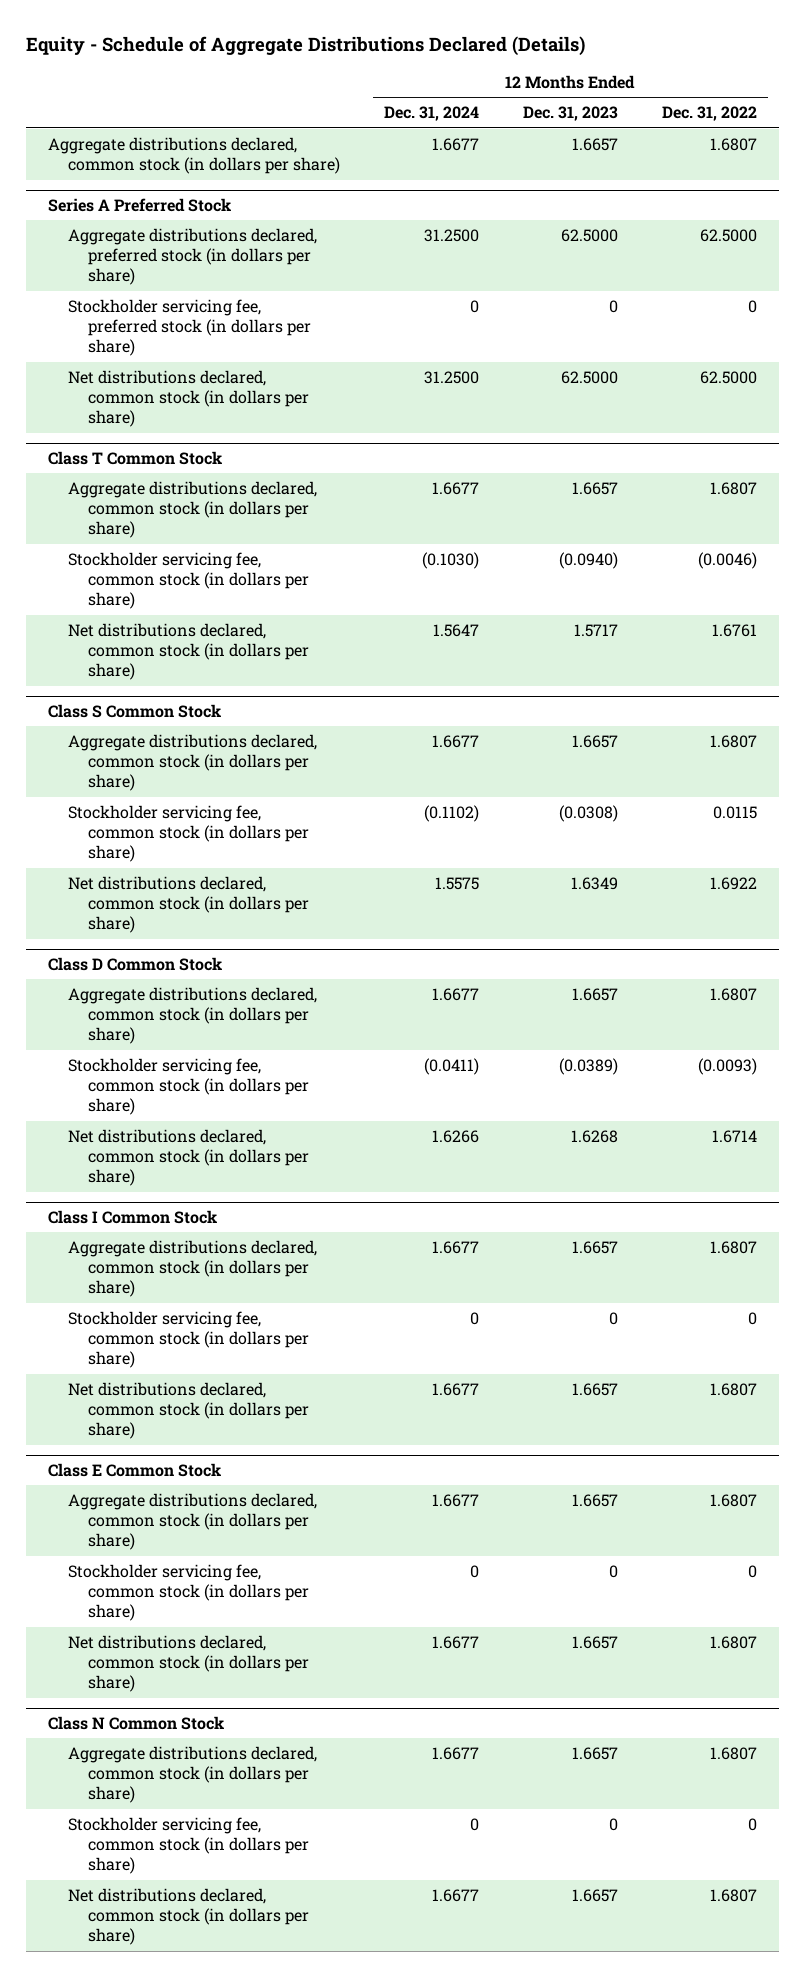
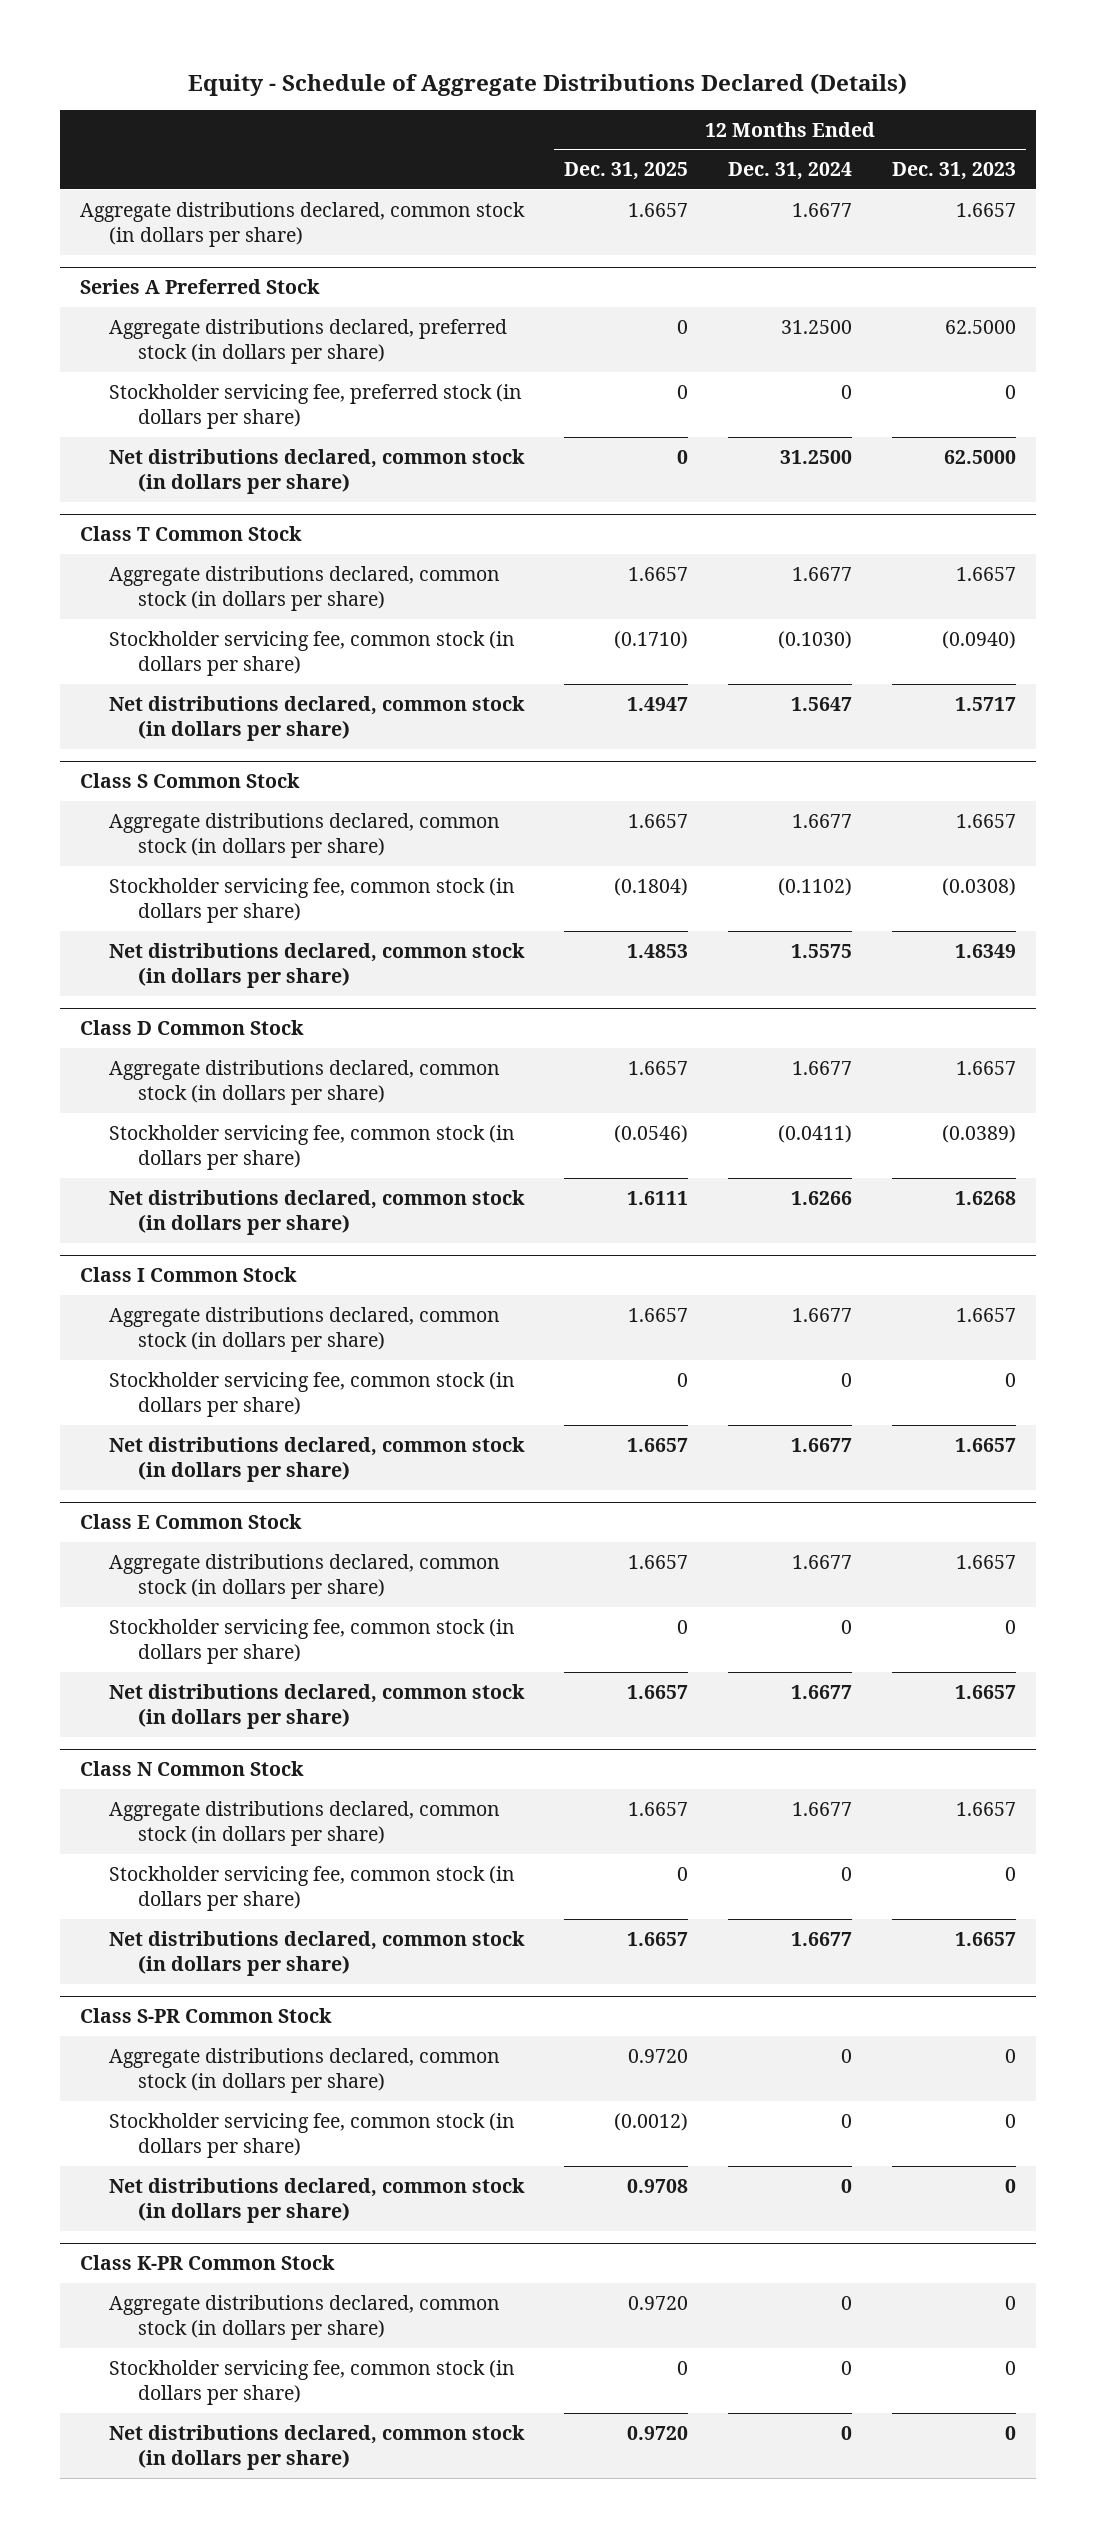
[662,106,758,122] Dec. 31, 2022 -> none
none -> [564,162,689,181] Dec. 31, 2025
none -> [80,2008,333,2024] Class S-PR Common Stock
none -> [109,2047,501,2094] Aggregate distributions declared, common stock (in dollars per share)
none -> [109,2112,516,2159] Stockholder servicing fee, common stock (in dollars per share)
none -> [109,2177,526,2224] Net distributions declared, common stock (in dollars per share)
none -> [80,2255,336,2271] Class K-PR Common Stock
none -> [109,2294,501,2341] Aggregate distributions declared, common stock (in dollars per share)
none -> [109,2359,516,2406] Stockholder servicing fee, common stock (in dollars per share)
none -> [109,2424,526,2471] Net distributions declared, common stock (in dollars per share)

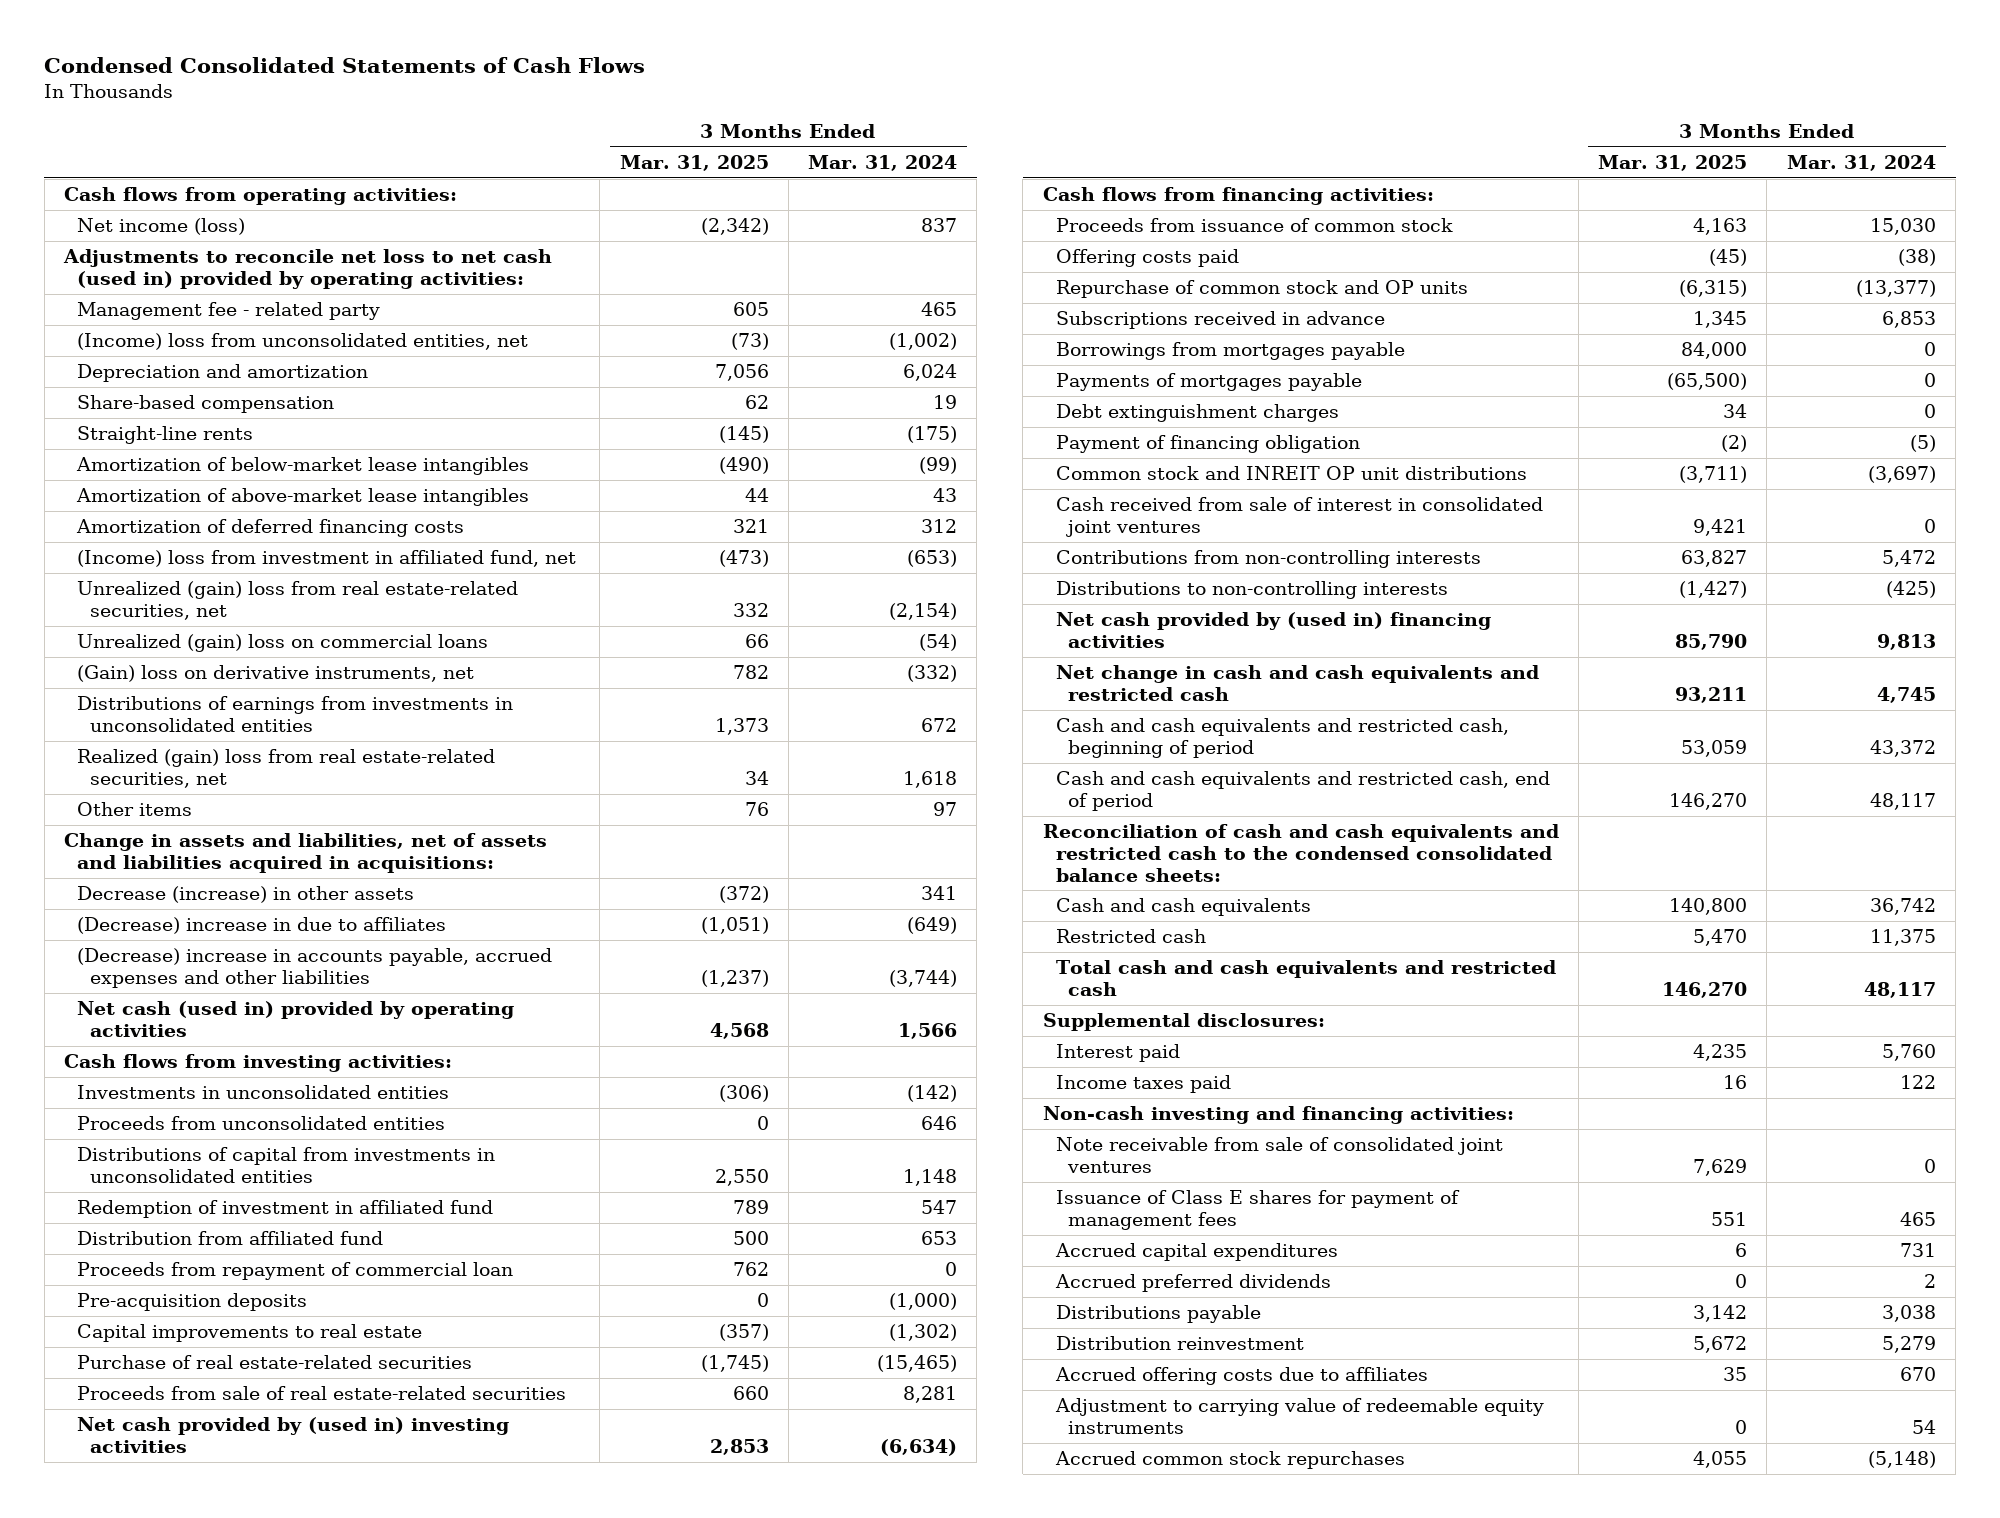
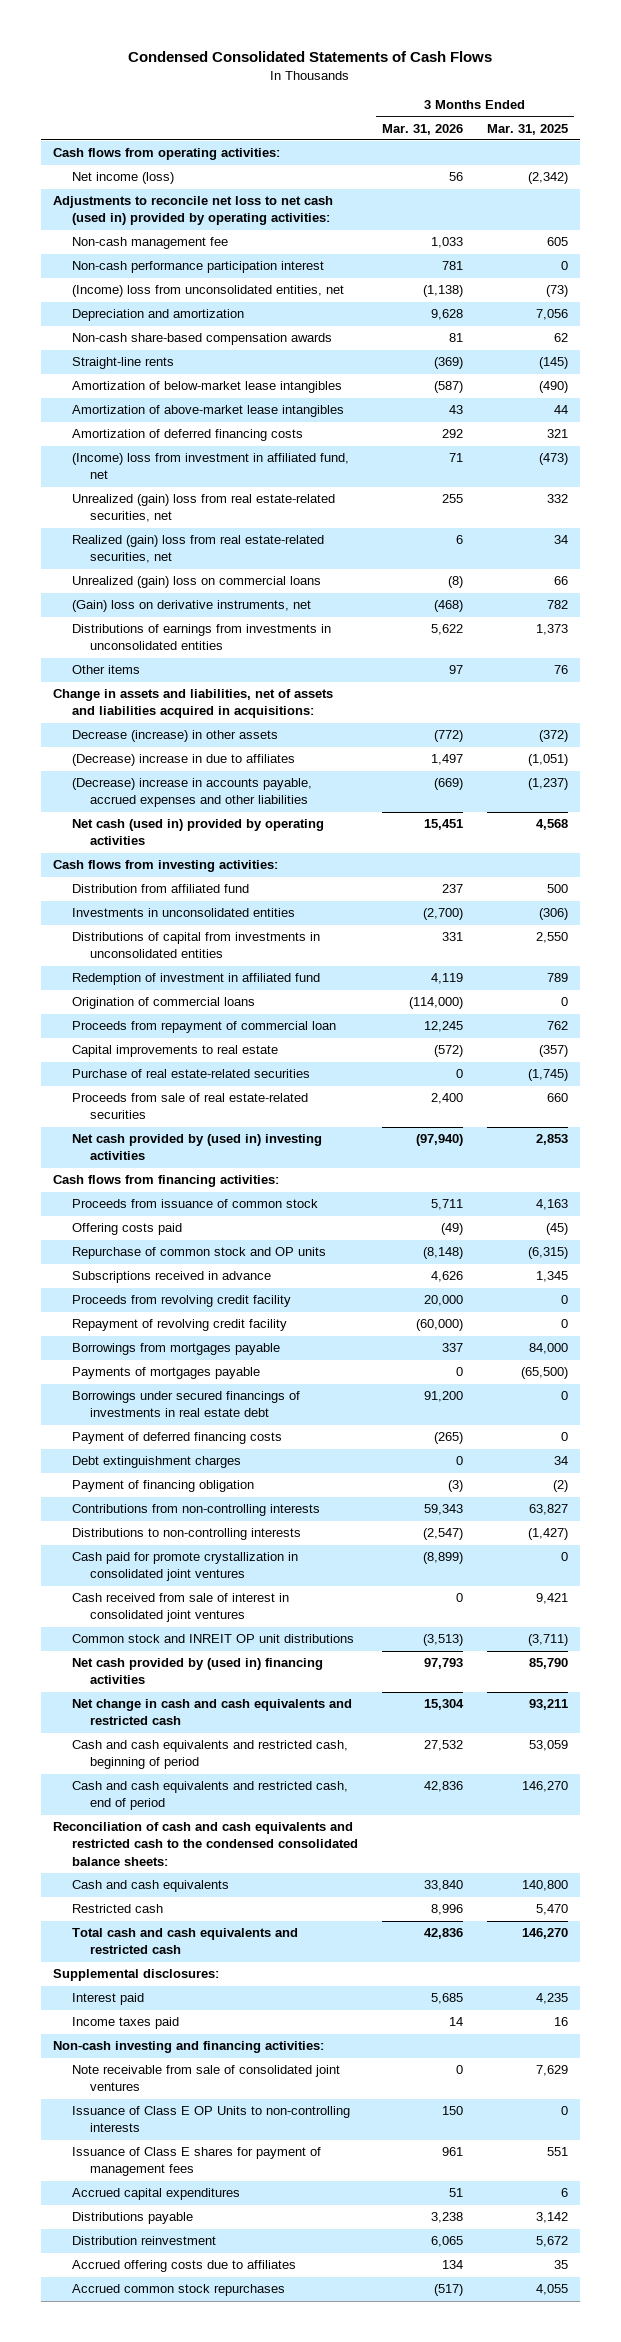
[808,154,958,171] Mar. 31, 2024 -> none
none -> [381,123,463,135] Mar. 31, 2026
[76,302,380,321] Management fee - related party -> [71,237,228,250] Non-cash management fee
none -> [71,261,324,274] Non-cash performance participation interest
[76,395,334,414] Share-based compensation -> [71,333,332,346] Non-cash share-based compensation awards
[76,749,495,788] Realized (gain) loss from real estate-related securities, net -> [71,535,324,564] Realized (gain) loss from real estate-related securities, net
[76,1231,383,1246] Distribution from affiliated fund -> [71,884,249,894] Distribution from affiliated fund
[76,1116,445,1131] Proceeds from unconsolidated entities -> none
none -> [71,997,255,1010] Origination of commercial loans
[76,1293,307,1312] Pre-acquisition deposits -> none
none -> [71,1295,291,1308] Proceeds from revolving credit facility
none -> [71,1319,287,1332] Repayment of revolving credit facility
none -> [71,1391,300,1418] Borrowings under secured financings of investments in real estate debt
none -> [71,1432,282,1445] Payment of deferred financing costs
none -> [71,1552,298,1582] Cash paid for promote crystallization in consolidated joint ventures
[1055,497,1543,537] Cash received from sale of interest in consolidated joint ventures -> [71,1593,289,1623] Cash received from sale of interest in consolidated joint ventures
[1055,466,1527,481] Common stock and INREIT OP unit distributions -> [71,1634,354,1644] Common stock and INREIT OP unit distributions
none -> [71,2106,350,2133] Issuance of Class E OP Units to non-controlling interests
[1054,1274,1331,1293] Accrued preferred dividends -> none
[1054,1398,1544,1434] Adjustment to carrying value of redeemable equity instruments -> none

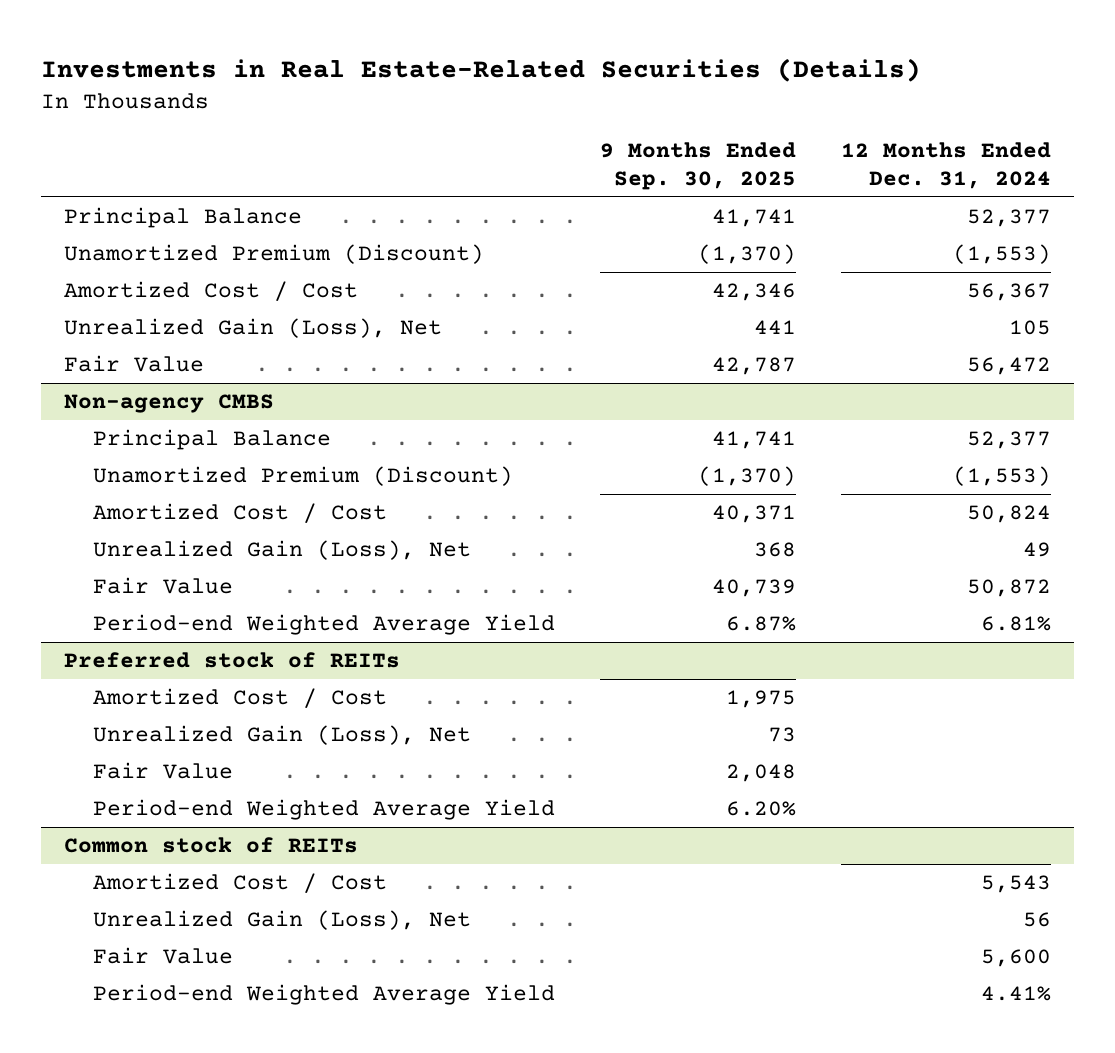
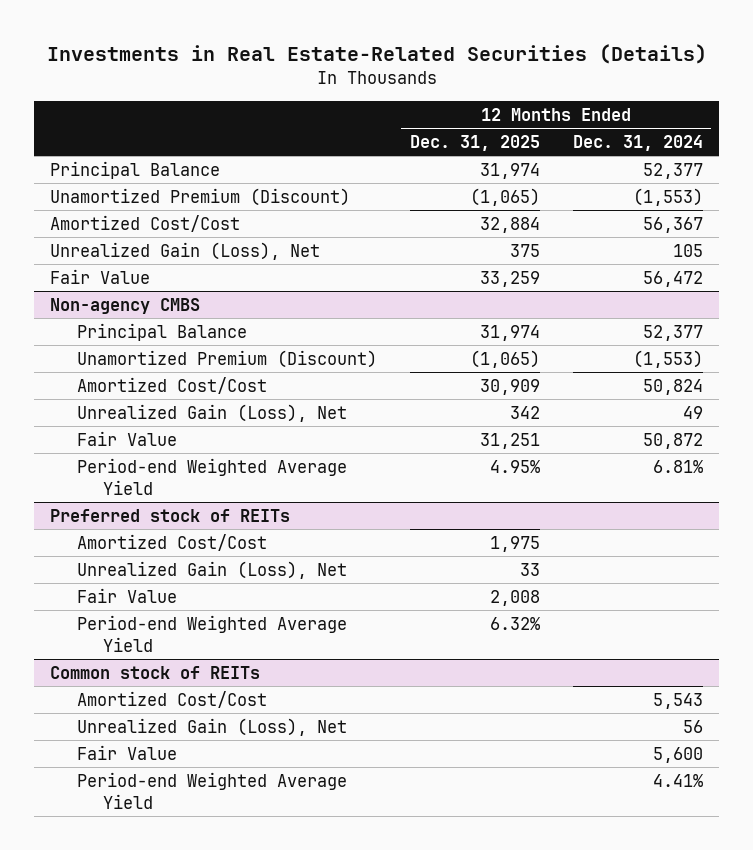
[599,141,796,191] 9 Months Ended Sep. 30, 2025 -> none
none -> [409,134,540,151] Dec. 31, 2025
[63,281,358,302] Amortized Cost / Cost -> [50,214,241,232] Amortized Cost/Cost
[92,503,387,524] Amortized Cost / Cost -> [76,376,267,394] Amortized Cost/Cost
[92,688,387,709] Amortized Cost / Cost -> [76,533,267,551] Amortized Cost/Cost
[92,873,387,894] Amortized Cost / Cost -> [76,690,267,708] Amortized Cost/Cost

